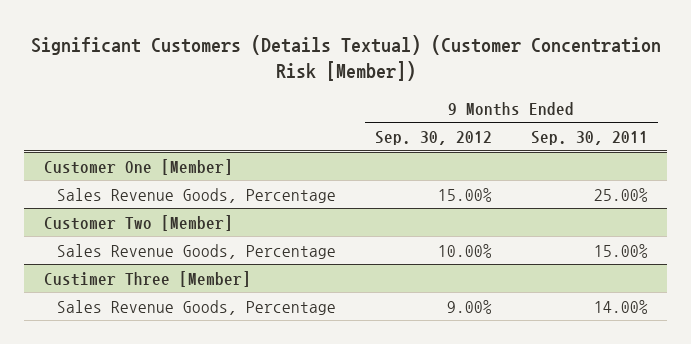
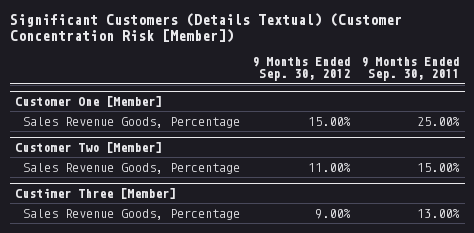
[437,243,492,258] 10.00% -> [307,162,351,172] 11.00%
[593,299,648,314] 14.00% -> [417,208,461,218] 13.00%

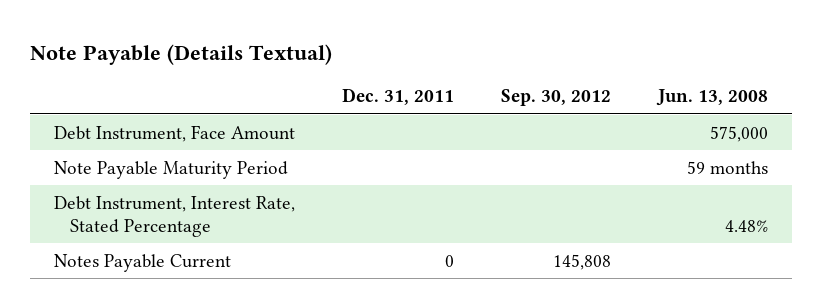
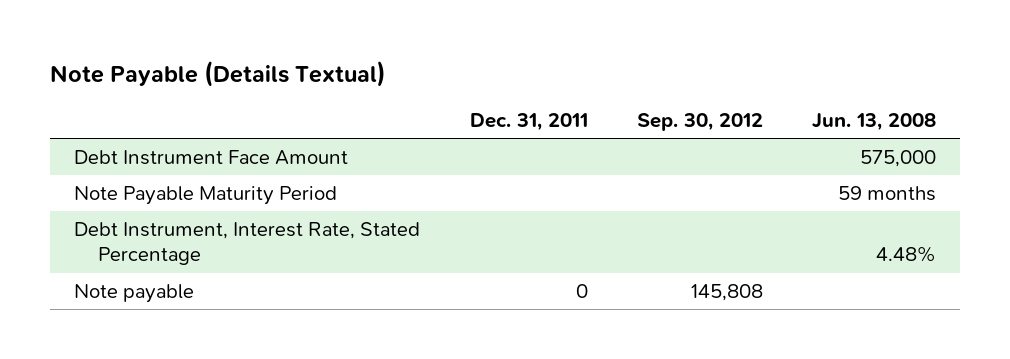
[53,124,295,142] Debt Instrument, Face Amount -> [74,150,349,166] Debt Instrument Face Amount
[53,253,231,272] Notes Payable Current -> [74,284,195,304] Note payable

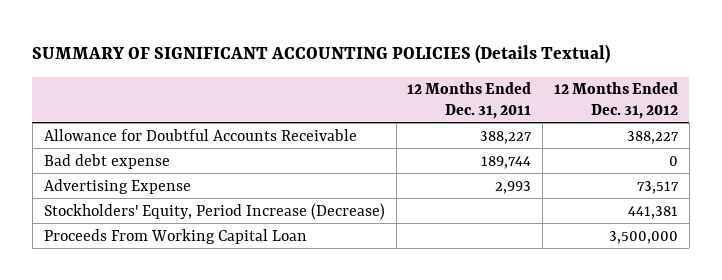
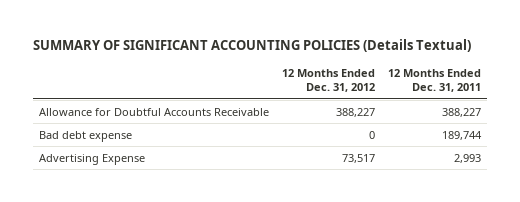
[43,202,385,220] Stockholders' Equity, Period Increase (Decrease) -> none
[43,228,307,244] Proceeds From Working Capital Loan -> none

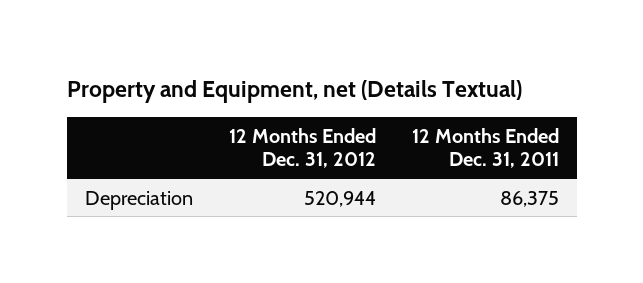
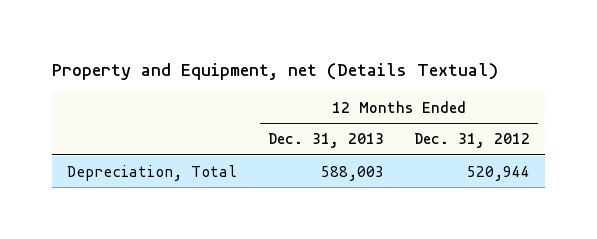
[411,127,559,169] 12 Months Ended Dec. 31, 2011 -> none
none -> [267,133,384,149] Dec. 31, 2013
[84,190,193,210] Depreciation -> [66,165,237,182] Depreciation, Total

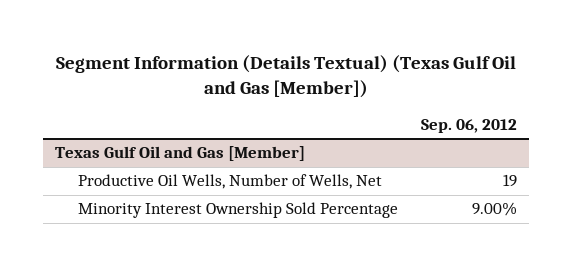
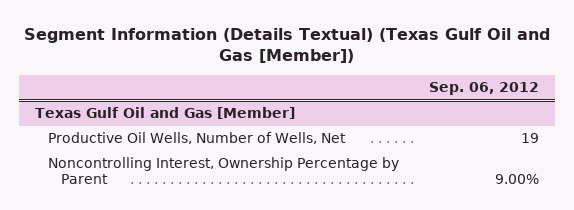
[78,202,399,219] Minority Interest Ownership Sold Percentage -> none
none -> [47,157,399,185] Noncontrolling Interest, Ownership Percentage by Parent

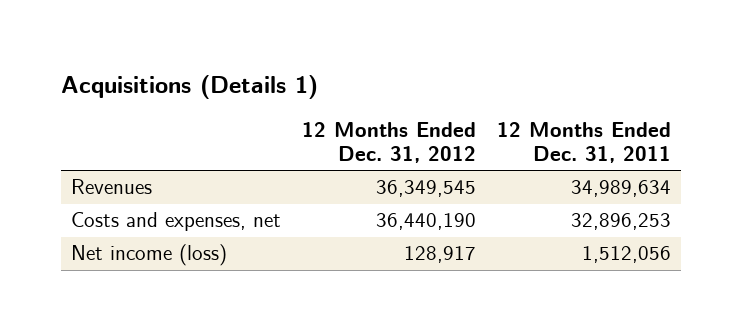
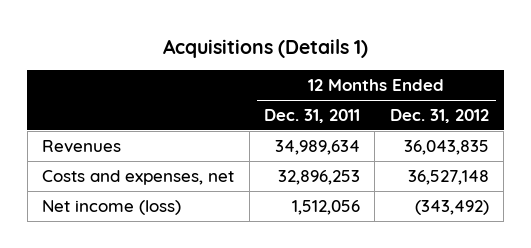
[376,180,477,198] 36,349,545 -> [403,139,489,155] 36,043,835
[376,213,477,231] 36,440,190 -> [407,169,489,185] 36,527,148
[404,246,477,264] 128,917 -> [414,199,489,215] (343,492)

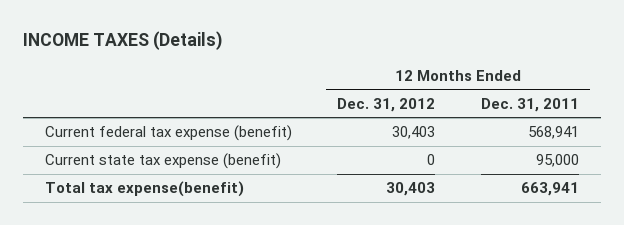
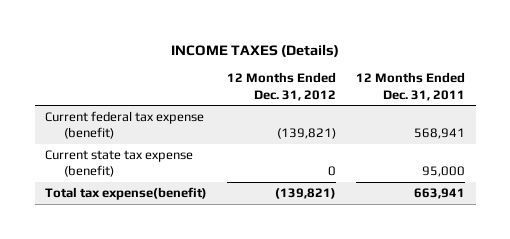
[392,126,436,140] 30,403 -> [277,128,337,140] (139,821)
[386,182,436,197] 30,403 -> [275,187,337,199] (139,821)

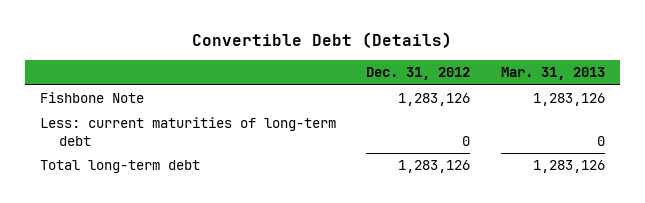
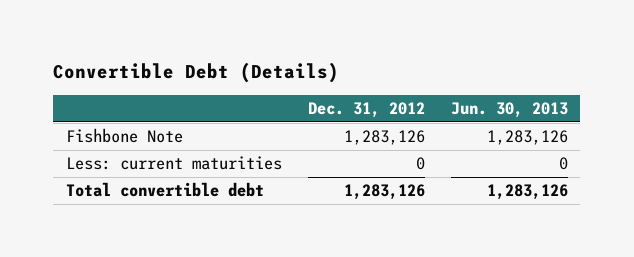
[500,67,605,81] Mar. 31, 2013 -> none
none -> [450,102,568,119] Jun. 30, 2013
[40,117,337,147] Less: current maturities of long-term debt -> [66,156,283,171] Less: current maturities
[40,160,201,174] Total long-term debt -> [66,182,265,198] Total convertible debt

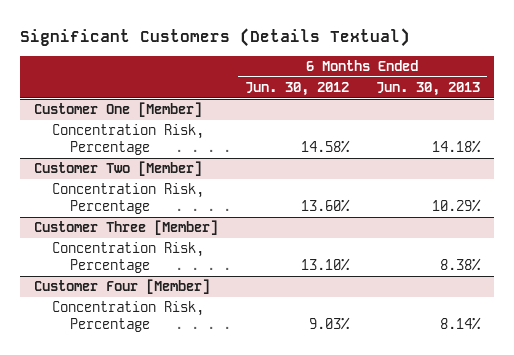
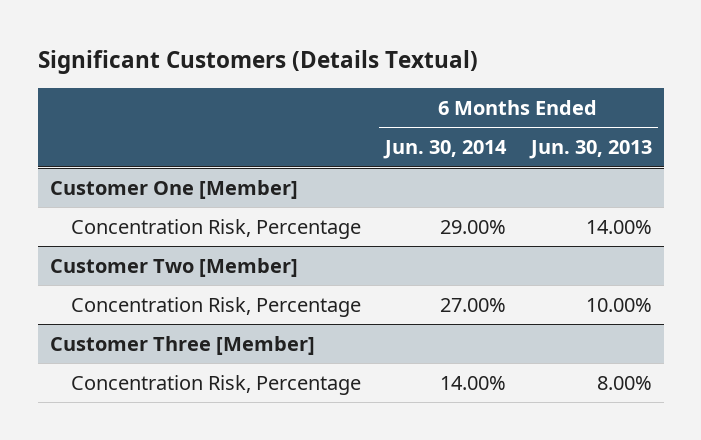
[244,82,349,97] Jun. 30, 2012 -> none
none -> [383,140,508,160] Jun. 30, 2014
[432,140,482,154] 14.18% -> [585,219,652,234] 14.00%
[432,199,482,213] 10.29% -> [585,297,652,312] 10.00%
[33,279,210,295] Customer Four [Member] -> none
[51,301,204,333] Concentration Risk, Percentage -> none
[440,258,482,272] 8.38% -> [596,375,652,390] 8.00%

